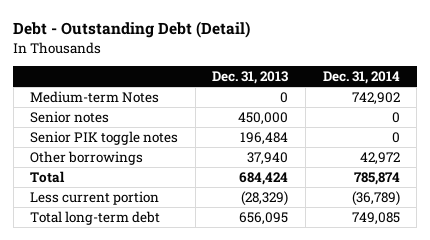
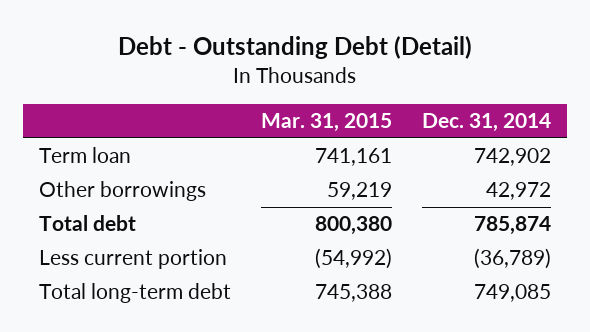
[212,71,289,85] Dec. 31, 2013 -> none
none -> [261,113,393,133] Mar. 31, 2015
[30,110,110,123] Senior notes -> none
[30,130,179,145] Senior PIK toggle notes -> none
[30,90,160,103] Medium-term Notes -> [38,147,131,164] Term loan
[30,170,66,183] Total -> [38,215,136,232] Total debt

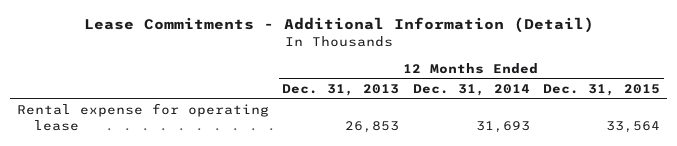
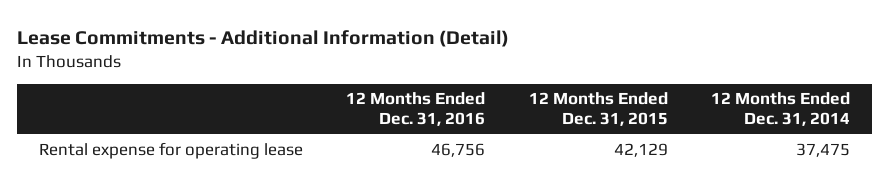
[282,84,400,97] Dec. 31, 2013 -> none
none -> [346,91,486,127] 12 Months Ended Dec. 31, 2016
[475,121,530,134] 31,693 -> [796,143,851,158] 37,475
[606,121,661,134] 33,564 -> [613,143,668,158] 42,129

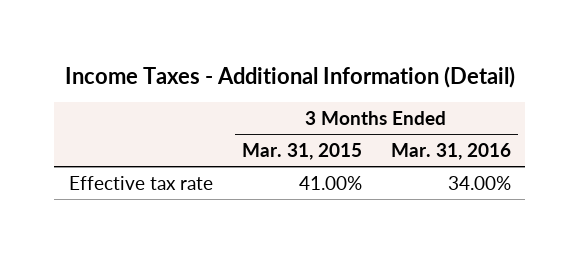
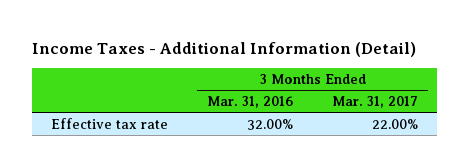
[241,143,362,161] Mar. 31, 2015 -> none
none -> [331,95,418,108] Mar. 31, 2017
[447,175,511,190] 34.00% -> [247,118,294,130] 32.00%

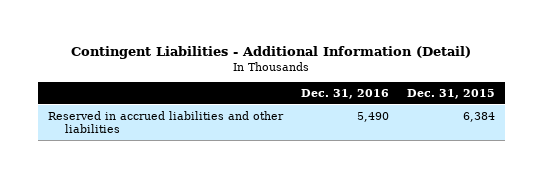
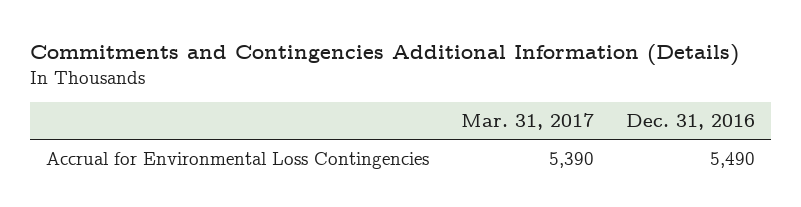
[71,45,472,59] Contingent Liabilities - Additional Information (Detail) -> [30,43,740,66] Commitments and Contingencies Additional Information (Details)
[407,88,496,99] Dec. 31, 2015 -> none
none -> [461,112,595,130] Mar. 31, 2017
[47,110,284,134] Reserved in accrued liabilities and other liabilities -> [46,151,430,169] Accrual for Environmental Loss Contingencies

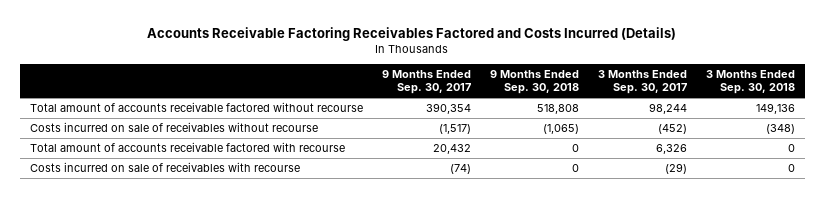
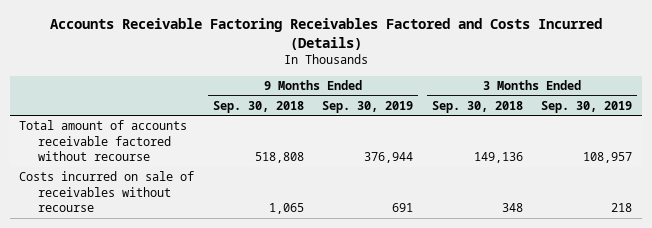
[381,70,471,95] 9 Months Ended Sep. 30, 2017 -> none
[598,70,688,95] 3 Months Ended Sep. 30, 2017 -> none
none -> [322,100,414,113] Sep. 30, 2019
none -> [541,100,633,113] Sep. 30, 2019
[29,142,345,153] Total amount of accounts receivable factored with recourse -> none
[29,162,300,173] Costs incurred on sale of receivables with recourse -> none
[542,124,579,135] (1,065) -> [268,203,304,215] 1,065
[766,124,796,135] (348) -> [501,203,523,213] 348

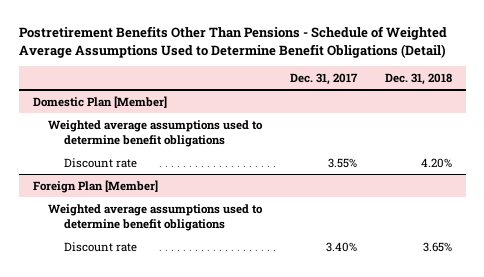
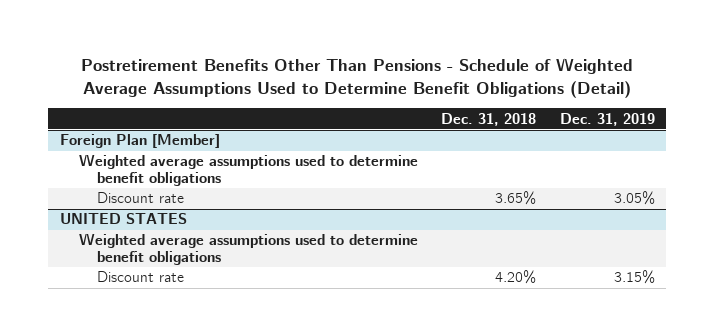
[290,72,359,85] Dec. 31, 2017 -> none
none -> [559,112,655,126] Dec. 31, 2019
[32,95,167,108] Domestic Plan [Member] -> none
[48,119,264,147] Weighted average assumptions used to determine benefit obligations -> none
[64,157,138,168] Discount rate -> none
none -> [60,213,188,225] UNITED STATES
none -> [78,233,418,266] Weighted average assumptions used to determine benefit obligations
none -> [97,271,185,283] Discount rate

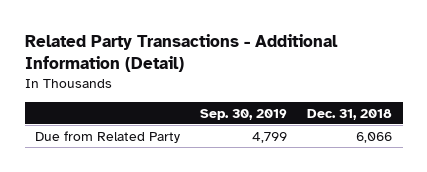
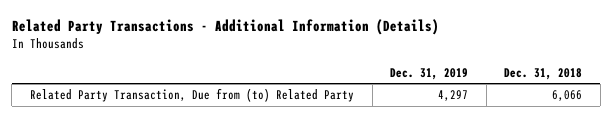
[24,33,338,72] Related Party Transactions - Additional Information (Detail) -> [11,19,439,36] Related Party Transactions - Additional Information (Details)
[200,108,288,120] Sep. 30, 2019 -> none
none -> [390,67,469,80] Dec. 31, 2019
[34,130,180,143] Due from Related Party -> [29,88,354,103] Related Party Transaction, Due from (to) Related Party

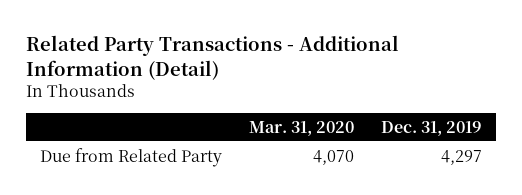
[11,19,439,36] Related Party Transactions - Additional Information (Details) -> [26,34,400,80] Related Party Transactions - Additional Information (Detail)
[504,67,583,80] Dec. 31, 2018 -> none
none -> [249,120,355,136] Mar. 31, 2020
[29,88,354,103] Related Party Transaction, Due from (to) Related Party -> [39,147,222,167] Due from Related Party

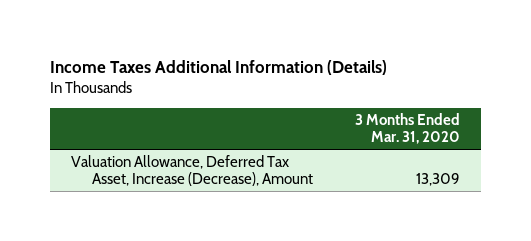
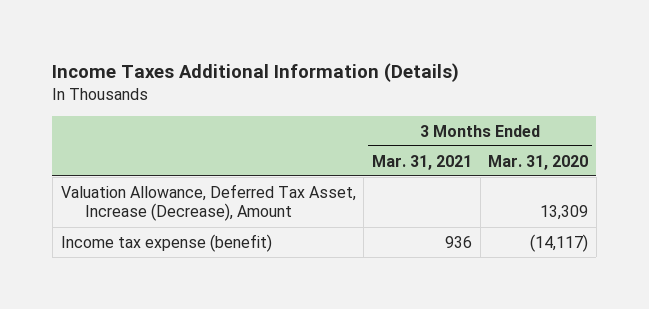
none -> [371,154,472,170] Mar. 31, 2021
none -> [60,233,272,252] Income tax expense (benefit)

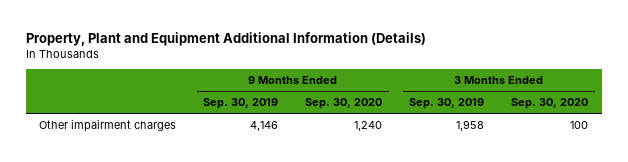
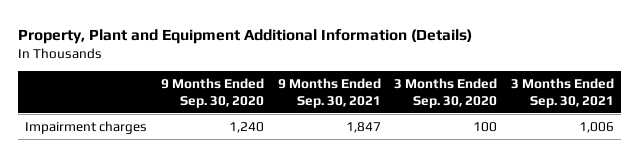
[203,98,279,110] Sep. 30, 2019 -> none
[409,98,485,110] Sep. 30, 2019 -> none
none -> [277,78,381,108] 9 Months Ended Sep. 30, 2021
none -> [511,78,615,108] 3 Months Ended Sep. 30, 2021
[39,118,177,132] Other impairment charges -> [25,120,148,134] Impairment charges

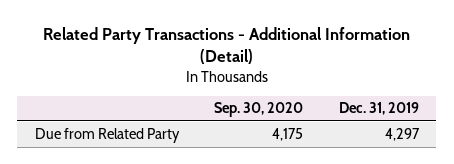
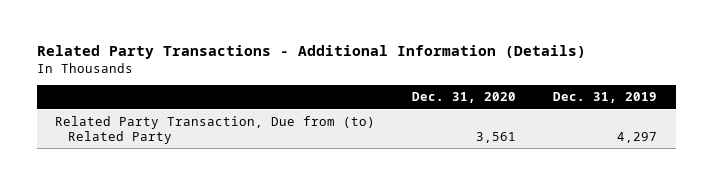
[42,26,410,65] Related Party Transactions - Additional Information (Detail) -> [36,45,586,60] Related Party Transactions - Additional Information (Details)
[214,102,304,118] Sep. 30, 2020 -> none
none -> [412,92,517,104] Dec. 31, 2020
[34,128,180,144] Due from Related Party -> [55,116,376,144] Related Party Transaction, Due from (to) Related Party

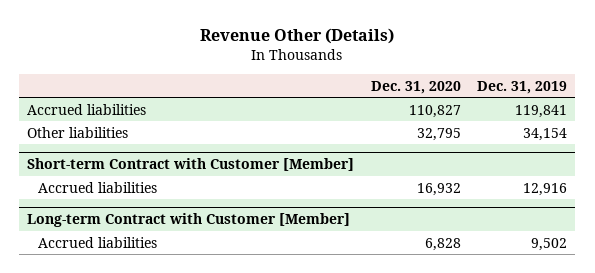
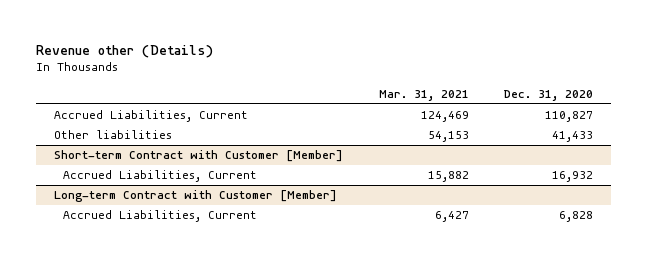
[200,27,395,44] Revenue Other (Details) -> [36,44,214,58] Revenue other (Details)
[477,80,568,94] Dec. 31, 2019 -> none
none -> [378,89,469,101] Mar. 31, 2021
[27,103,147,115] Accrued liabilities -> [53,110,248,123] Accrued Liabilities, Current
[416,127,461,141] 32,795 -> [552,131,594,143] 41,433
[38,181,158,193] Accrued liabilities -> [63,170,258,183] Accrued Liabilities, Current
[38,236,158,248] Accrued liabilities -> [63,210,258,223] Accrued Liabilities, Current

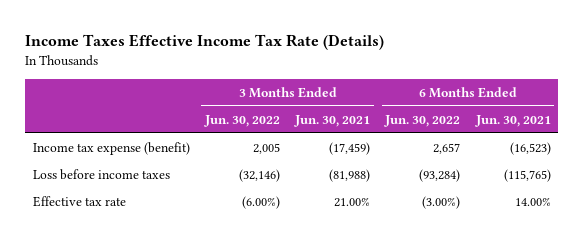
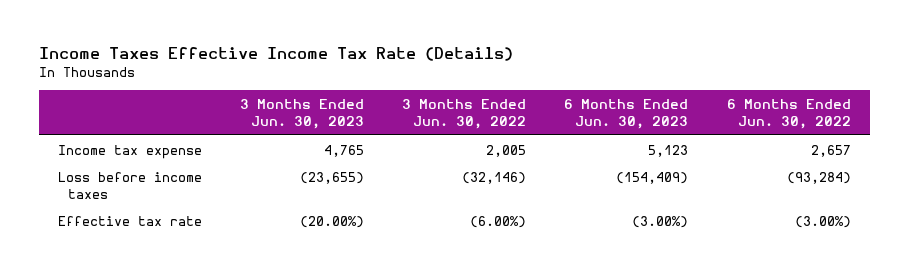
[294,114,371,127] Jun. 30, 2021 -> none
[474,114,551,127] Jun. 30, 2021 -> none
none -> [240,99,365,130] 3 Months Ended Jun. 30, 2023
none -> [564,99,689,130] 6 Months Ended Jun. 30, 2023
[32,142,190,156] Income tax expense (benefit) -> [58,144,203,159] Income tax expense

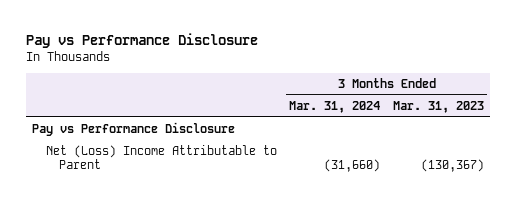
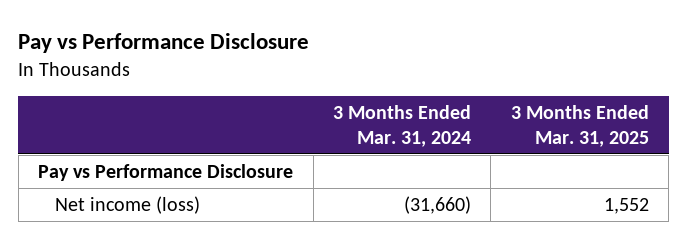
[392,101,484,114] Mar. 31, 2023 -> none
none -> [510,105,649,147] 3 Months Ended Mar. 31, 2025
[45,145,277,170] Net (Loss) Income Attributable to Parent -> [55,196,201,215] Net income (loss)

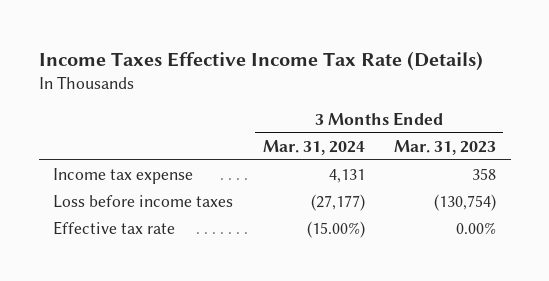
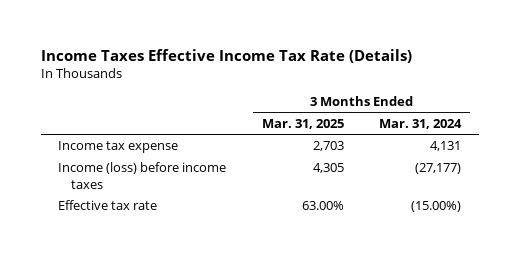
[393,139,496,155] Mar. 31, 2023 -> none
none -> [261,119,344,130] Mar. 31, 2025
[53,195,234,209] Loss before income taxes -> [58,162,227,189] Income (loss) before income taxes

